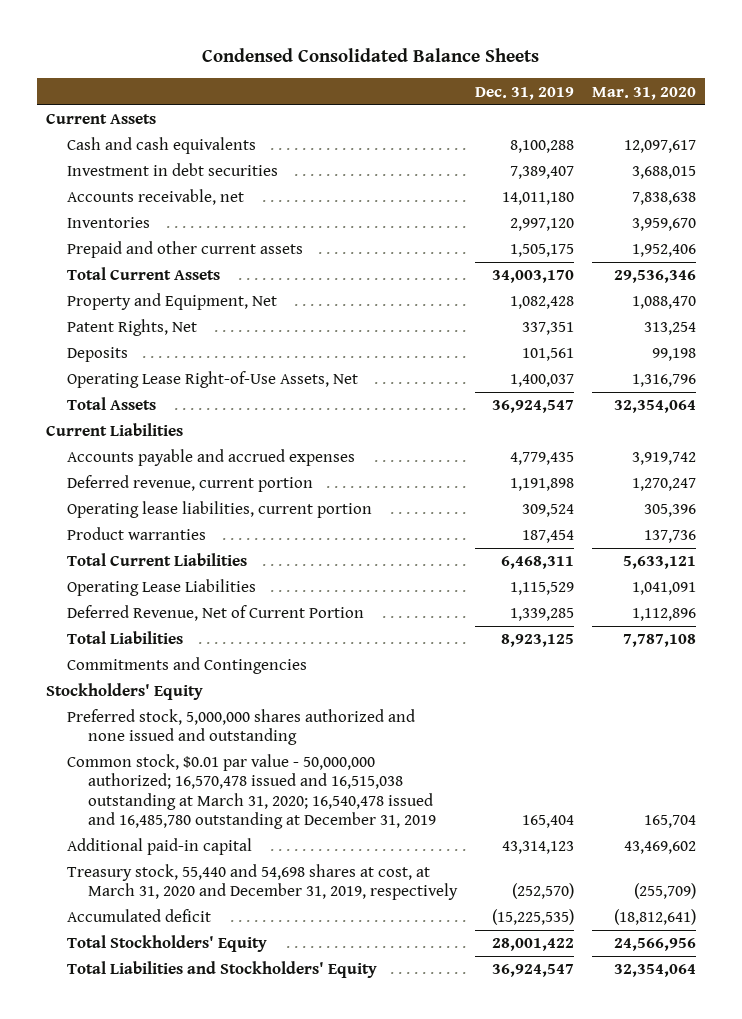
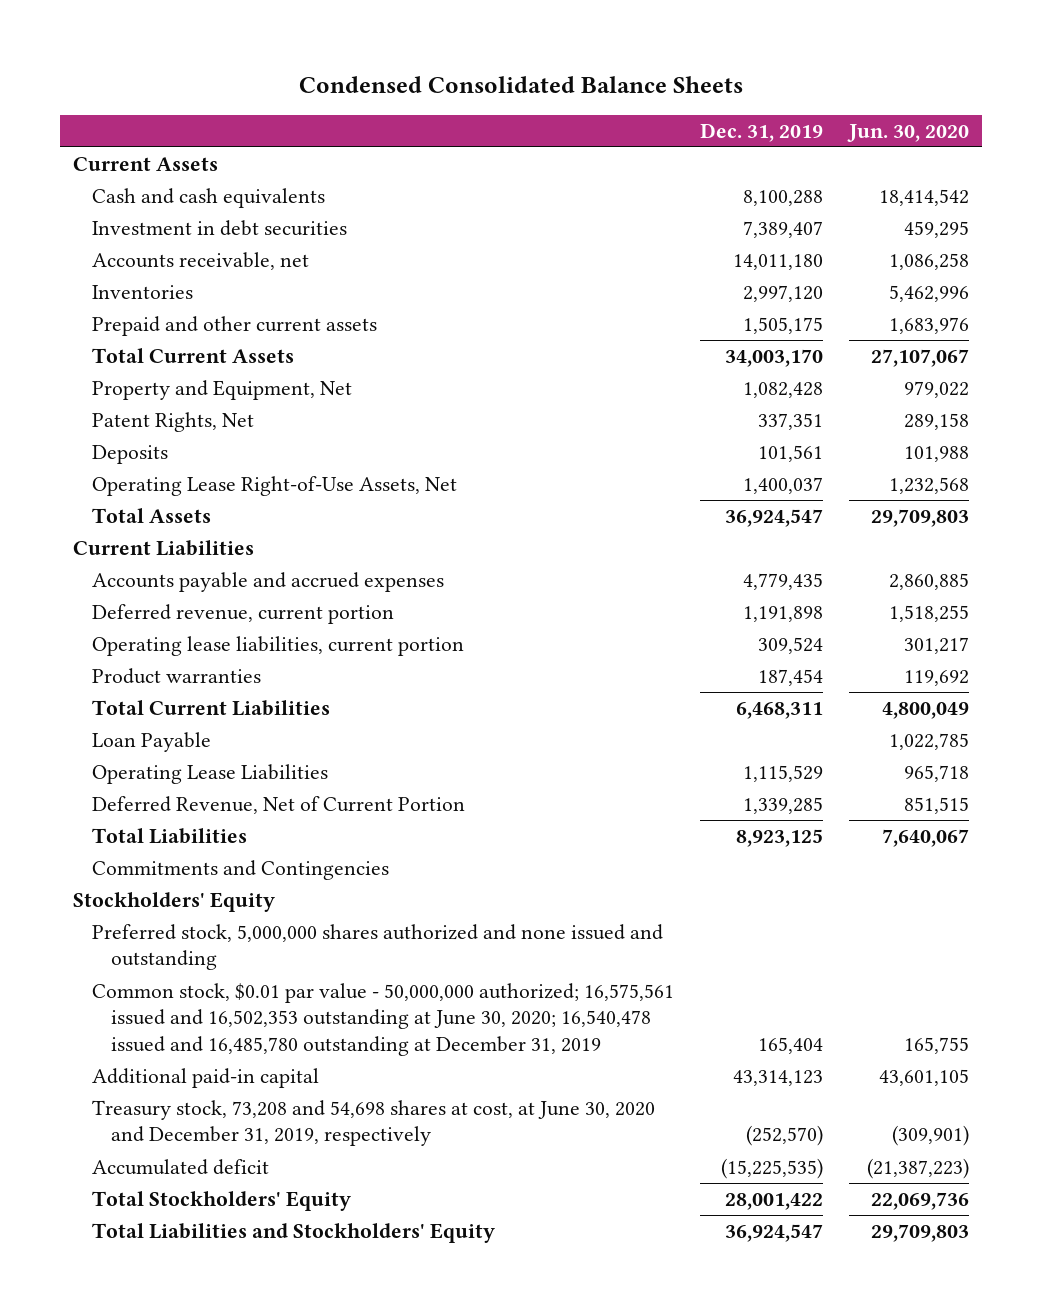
[592,86,697,100] Mar. 31, 2020 -> none
none -> [847,123,970,142] Jun. 30, 2020
none -> [92,731,212,752] Loan Payable
[66,754,437,829] Common stock, $0.01 par value - 50,000,000 authorized; 16,570,478 issued and 16,515,038 outstanding at March 31, 2020; 16,540,478 issued and 16,485,780 outstanding at December 31, 2019 -> [92,982,675,1057] Common stock, $0.01 par value - 50,000,000 authorized; 16,575,561 issued and 16,502,353 outstanding at June 30, 2020; 16,540,478 issued and 16,485,780 outstanding at December 31, 2019
[66,864,459,901] Treasury stock, 55,440 and 54,698 shares at cost, at March 31, 2020 and December 31, 2019, respectively -> [92,1099,656,1147] Treasury stock, 73,208 and 54,698 shares at cost, at June 30, 2020 and December 31, 2019, respectively

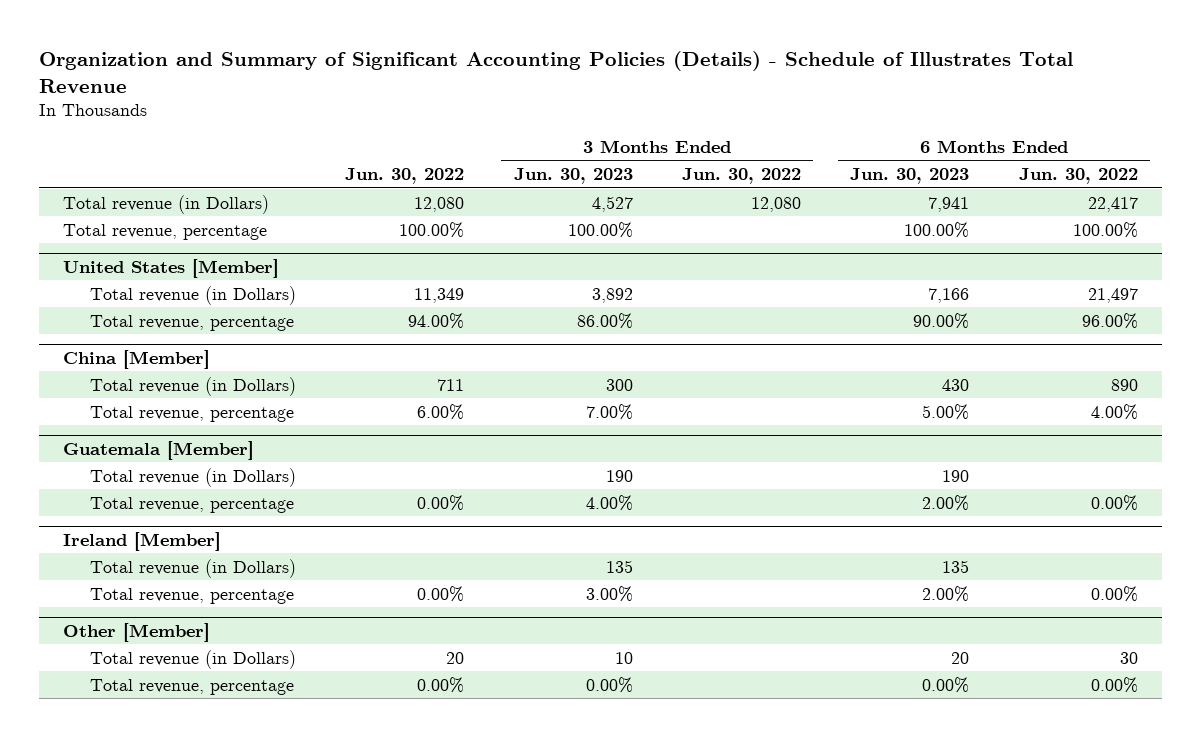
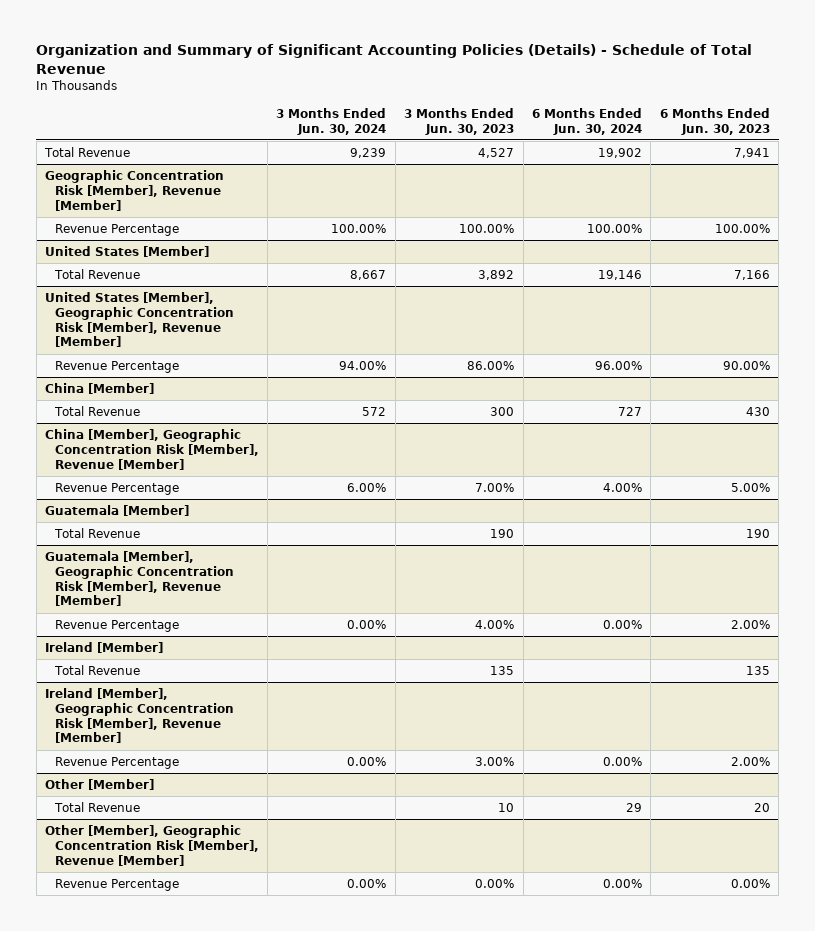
[38,50,1073,93] Organization and Summary of Significant Accounting Policies (Details) - Schedule of Illustrates Total Revenue -> [36,43,753,74] Organization and Summary of Significant Accounting Policies (Details) - Schedule of Total Revenue
[345,168,465,185] Jun. 30, 2022 -> none
[682,168,802,185] Jun. 30, 2022 -> none
[1018,168,1138,185] Jun. 30, 2022 -> none
none -> [276,107,387,135] 3 Months Ended Jun. 30, 2024
none -> [531,107,642,135] 6 Months Ended Jun. 30, 2024
[63,194,270,214] Total revenue (in Dollars) -> [44,147,131,158] Total Revenue
none -> [45,170,225,211] Geographic Concentration Risk [Member], Revenue [Member]
[63,223,268,240] Total revenue, percentage -> [54,224,179,237] Revenue Percentage
[90,285,297,305] Total revenue (in Dollars) -> [53,269,140,280] Total Revenue
none -> [45,292,234,348] United States [Member], Geographic Concentration Risk [Member], Revenue [Member]
[90,314,295,331] Total revenue, percentage -> [54,361,179,374] Revenue Percentage
[90,376,297,396] Total revenue (in Dollars) -> [53,406,140,417] Total Revenue
none -> [45,429,259,470] China [Member], Geographic Concentration Risk [Member], Revenue [Member]
[90,405,295,422] Total revenue, percentage -> [54,483,179,496] Revenue Percentage
[90,467,297,487] Total revenue (in Dollars) -> [53,528,140,539] Total Revenue
none -> [45,551,234,607] Guatemala [Member], Geographic Concentration Risk [Member], Revenue [Member]
[90,496,295,513] Total revenue, percentage -> [54,620,179,633] Revenue Percentage
[90,558,297,578] Total revenue (in Dollars) -> [53,665,140,676] Total Revenue
none -> [45,688,234,744] Ireland [Member], Geographic Concentration Risk [Member], Revenue [Member]
[90,587,295,604] Total revenue, percentage -> [54,757,179,770] Revenue Percentage
[90,649,297,669] Total revenue (in Dollars) -> [53,802,140,813] Total Revenue
none -> [45,825,259,866] Other [Member], Geographic Concentration Risk [Member], Revenue [Member]
[90,678,295,695] Total revenue, percentage -> [54,879,179,892] Revenue Percentage

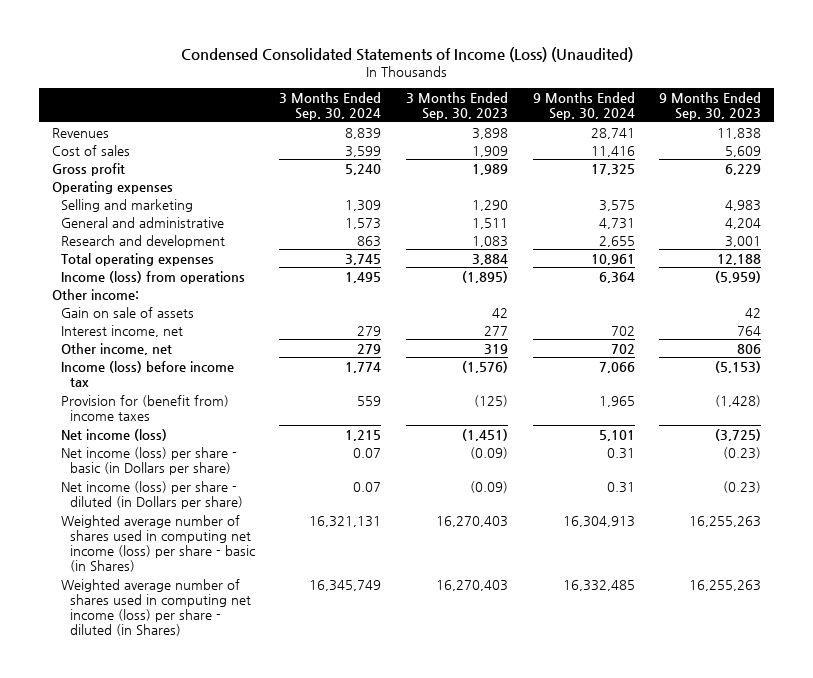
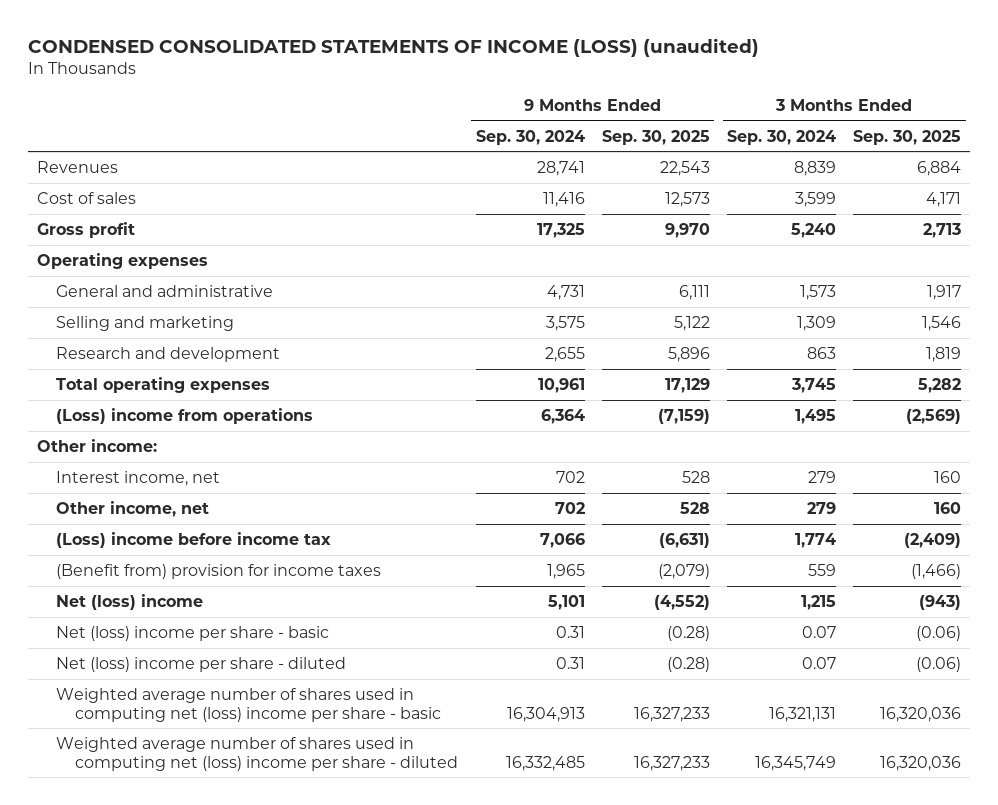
[180,46,633,62] Condensed Consolidated Statements of Income (Loss) (Unaudited) -> [28,37,760,57] CONDENSED CONSOLIDATED STATEMENTS OF INCOME (LOSS) (unaudited)
[406,91,509,120] 3 Months Ended Sep. 30, 2023 -> none
[659,91,762,120] 9 Months Ended Sep. 30, 2023 -> none
none -> [601,129,710,145] Sep. 30, 2025
none -> [853,129,962,145] Sep. 30, 2025
[60,198,193,212] Selling and marketing -> [56,315,235,331] Selling and marketing
[60,270,245,284] Income (loss) from operations -> [56,407,314,424] (Loss) income from operations
[60,306,194,318] Gain on sale of assets -> none
[60,360,234,387] Income (loss) before income tax -> [56,531,332,548] (Loss) income before income tax
[60,394,229,421] Provision for (benefit from) income taxes -> [56,563,382,579] (Benefit from) provision for income taxes
[60,428,167,441] Net income (loss) -> [56,593,204,610] Net (loss) income
[60,446,237,475] Net income (loss) per share - basic (in Dollars per share) -> [56,625,330,641] Net (loss) income per share - basic
[60,480,243,509] Net income (loss) per share - diluted (in Dollars per share) -> [56,656,347,672] Net (loss) income per share - diluted
[60,514,255,572] Weighted average number of shares used in computing net income (loss) per share - basic (in Shares) -> [56,687,442,722] Weighted average number of shares used in computing net (loss) income per share - basic
[60,578,251,636] Weighted average number of shares used in computing net income (loss) per share - diluted (in Shares) -> [56,736,459,771] Weighted average number of shares used in computing net (loss) income per share - diluted

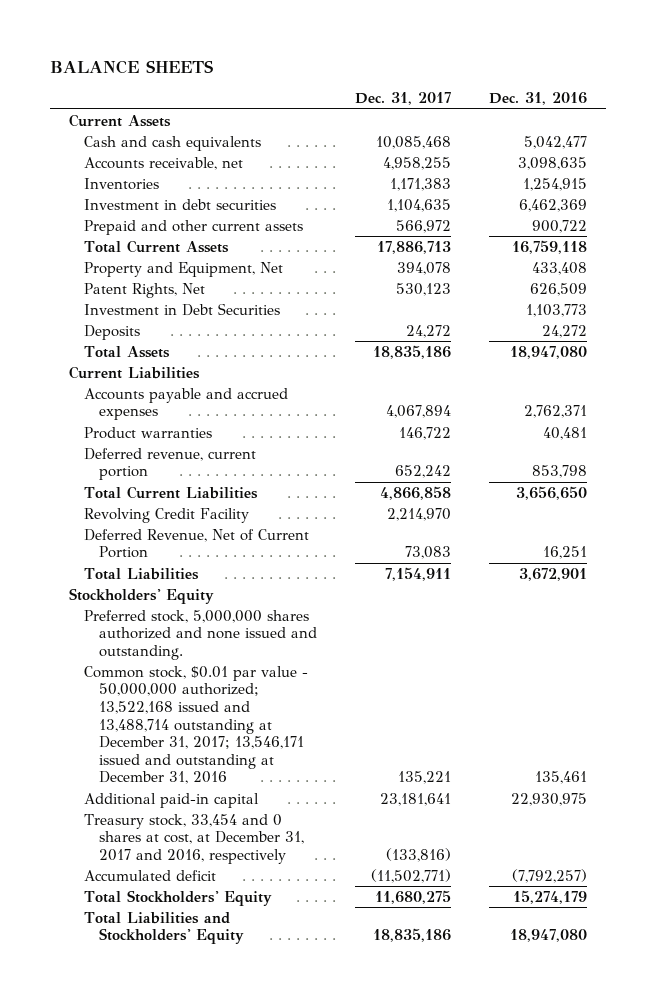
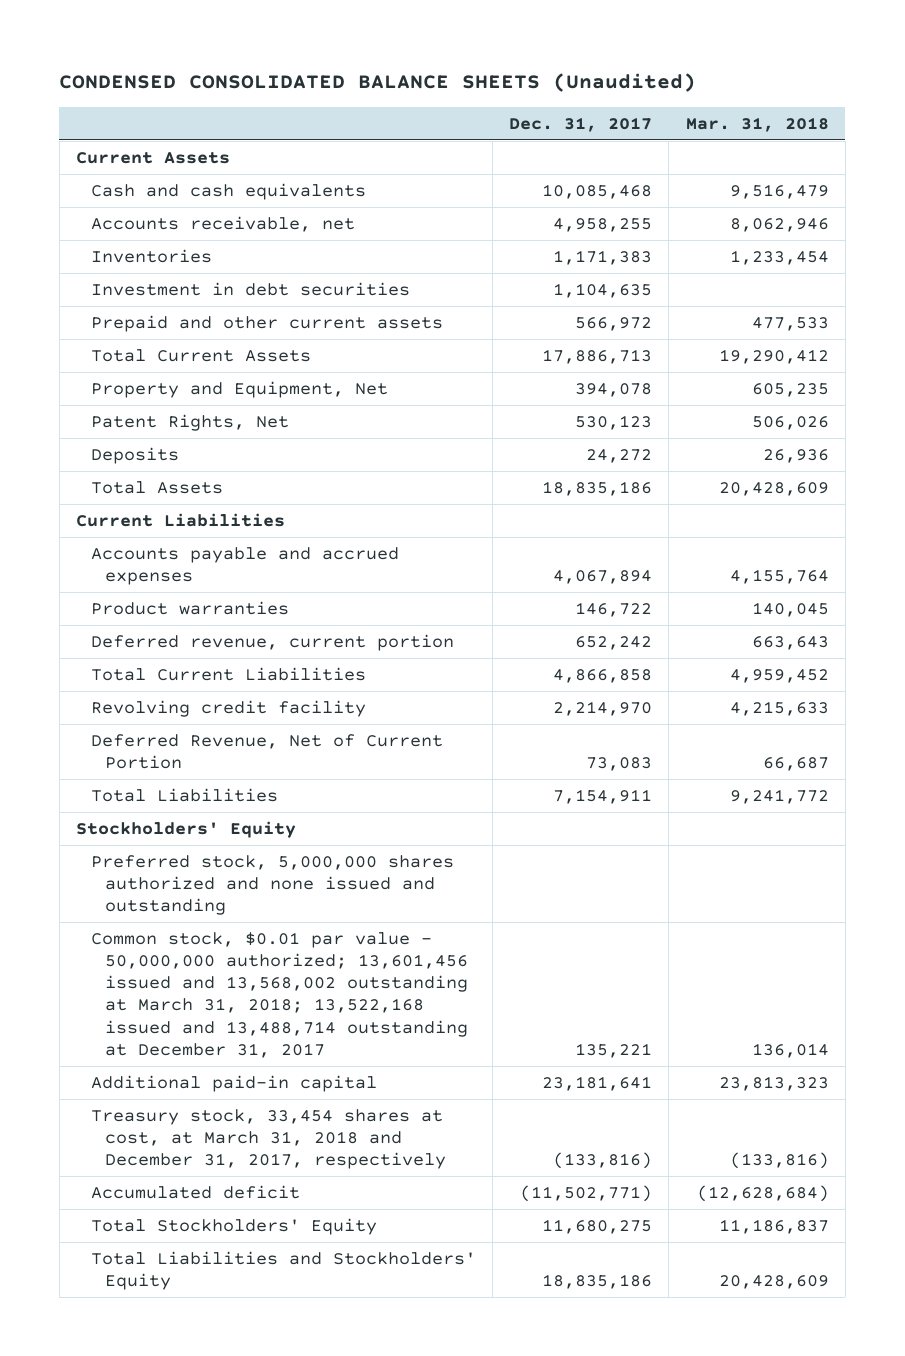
[49,59,213,74] BALANCE SHEETS -> [59,73,697,93] CONDENSED CONSOLIDATED BALANCE SHEETS (Unaudited)
[489,92,588,106] Dec. 31, 2016 -> none
none -> [685,116,829,132] Mar. 31, 2018
[84,302,281,316] Investment in Debt Securities -> none
[84,507,250,523] Revolving Credit Facility -> [90,700,366,718] Revolving credit facility
[84,609,318,660] Preferred stock, 5,000,000 shares authorized and none issued and outstanding. -> [90,855,454,916] Preferred stock, 5,000,000 shares authorized and none issued and outstanding
[84,665,309,785] Common stock, $0.01 par value - 50,000,000 authorized; 13,522,168 issued and 13,488,714 outstanding at December 31, 2017; 13,546,171 issued and outstanding at December 31, 2016 -> [90,932,469,1058] Common stock, $0.01 par value - 50,000,000 authorized; 13,601,456 issued and 13,568,002 outstanding at March 31, 2018; 13,522,168 issued and 13,488,714 outstanding at December 31, 2017
[84,813,305,864] Treasury stock, 33,454 and 0 shares at cost, at December 31, 2017 and 2016, respectively -> [90,1109,447,1170] Treasury stock, 33,454 shares at cost, at March 31, 2018 and December 31, 2017, respectively

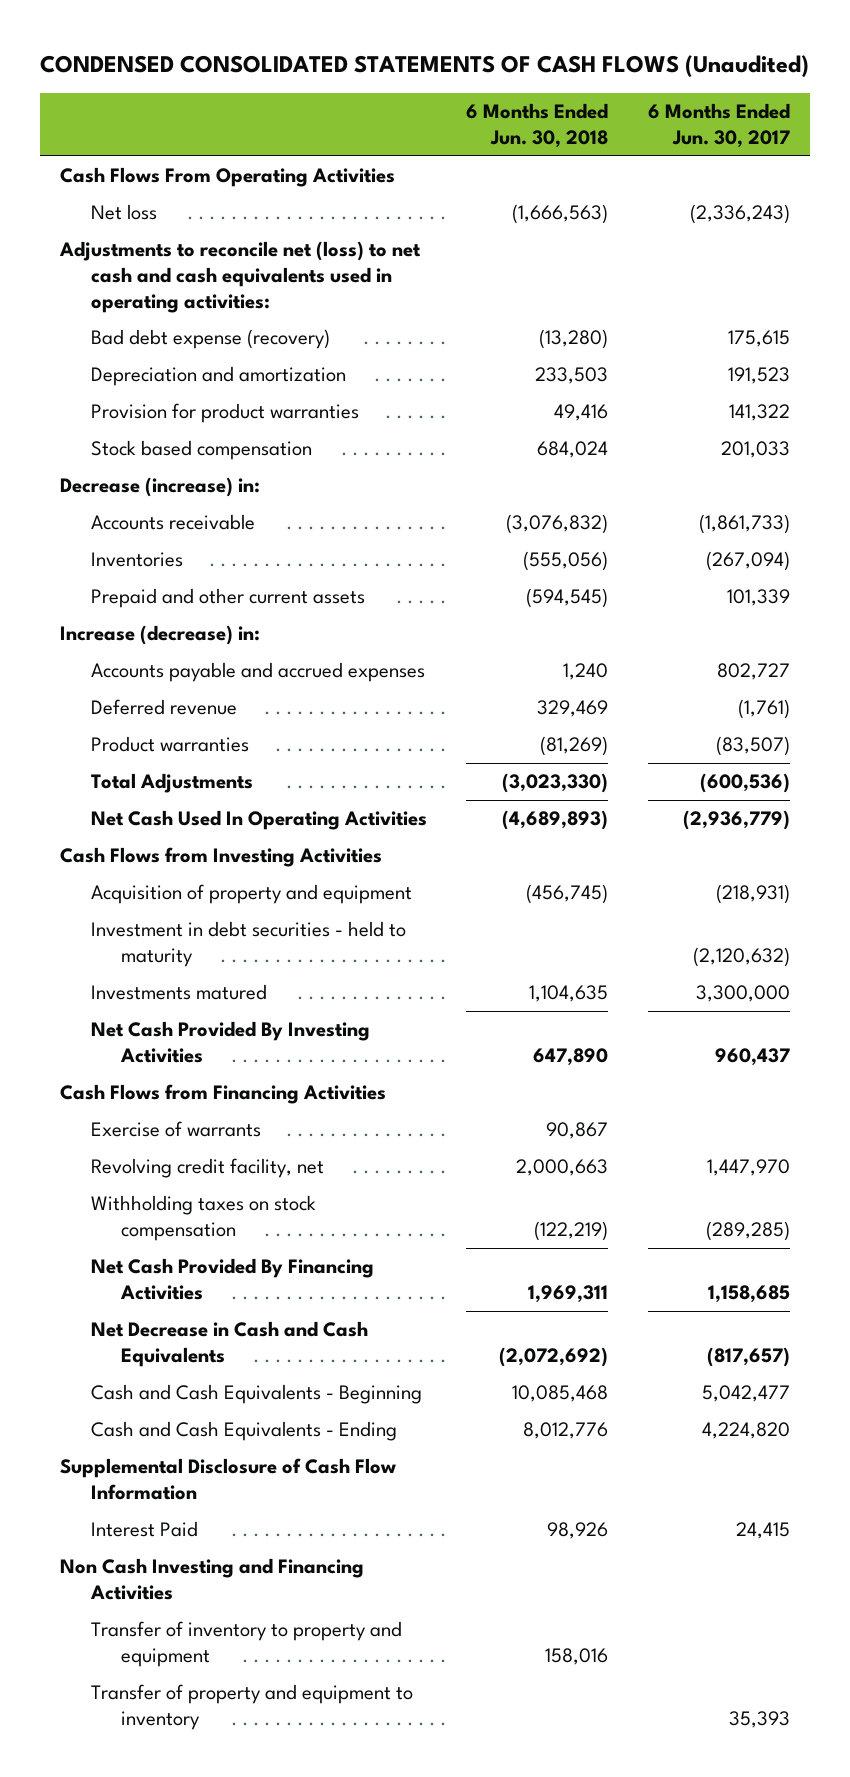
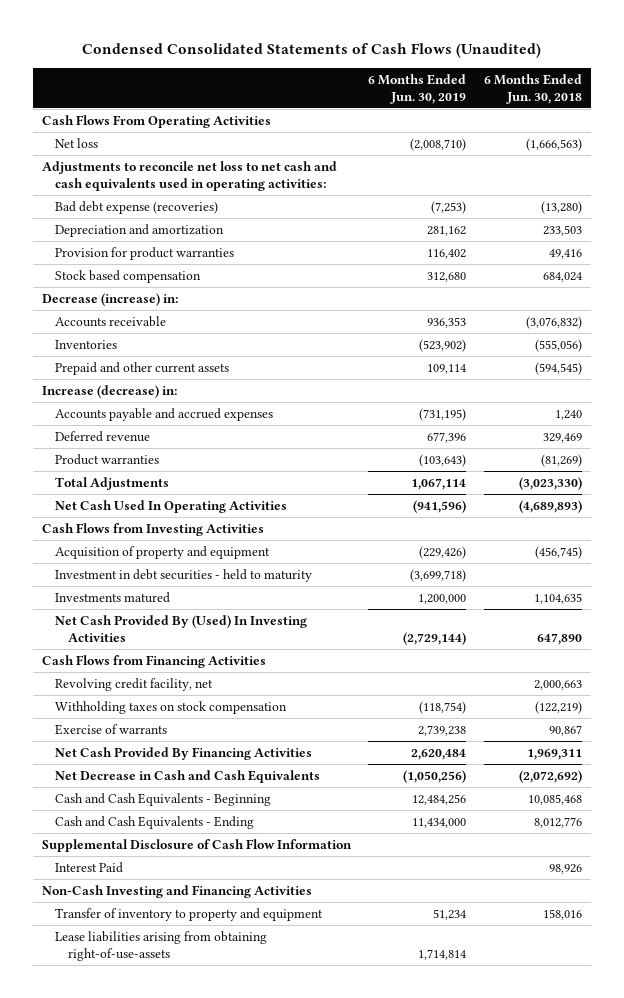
[40,55,810,78] CONDENSED CONSOLIDATED STATEMENTS OF CASH FLOWS (Unaudited) -> [81,43,541,59] Condensed Consolidated Statements of Cash Flows (Unaudited)
[648,103,791,149] 6 Months Ended Jun. 30, 2017 -> none
none -> [368,73,467,104] 6 Months Ended Jun. 30, 2019
[59,241,422,313] Adjustments to reconcile net (loss) to net cash and cash equivalents used in operating activities: -> [41,160,337,191] Adjustments to reconcile net loss to net cash and cash equivalents used in operating activities:
[90,329,330,350] Bad debt expense (recovery) -> [54,200,218,214] Bad debt expense (recoveries)
[90,1021,370,1063] Net Cash Provided By Investing Activities -> [54,614,307,642] Net Cash Provided By (Used) In Investing Activities
[90,1121,261,1138] Exercise of warrants -> [54,723,167,735] Exercise of warrants
[60,1558,365,1600] Non Cash Investing and Financing Activities -> [41,884,312,898] Non-Cash Investing and Financing Activities
[90,1684,413,1730] Transfer of property and equipment to inventory -> none
none -> [54,930,267,961] Lease liabilities arising from obtaining right-of-use-assets

